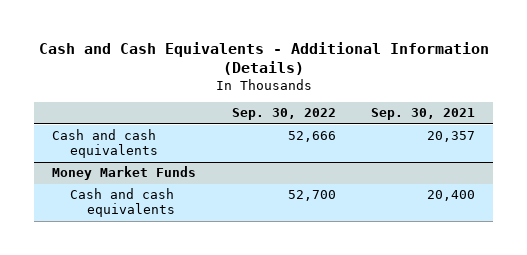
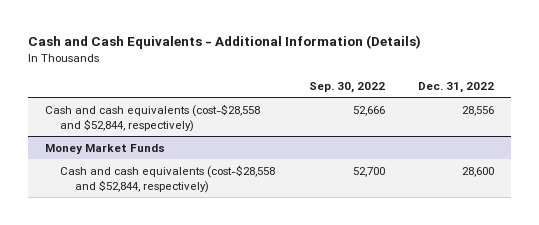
[371,108,476,121] Sep. 30, 2021 -> none
none -> [417,81,494,93] Dec. 31, 2022
[52,129,158,159] Cash and cash equivalents -> [44,103,260,132] Cash and cash equivalents (cost-$28,558 and $52,844, respectively)
[69,188,176,218] Cash and cash equivalents -> [60,164,276,193] Cash and cash equivalents (cost-$28,558 and $52,844, respectively)

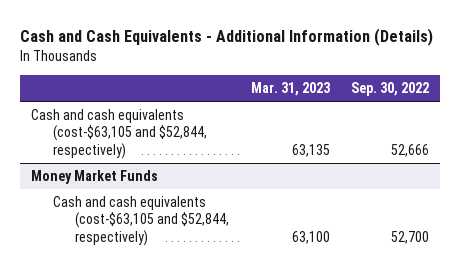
[417,81,494,93] Dec. 31, 2022 -> none
none -> [250,82,330,97] Mar. 31, 2023
[44,103,260,132] Cash and cash equivalents (cost-$28,558 and $52,844, respectively) -> [31,108,207,159] Cash and cash equivalents (cost-$63,105 and $52,844, respectively)
[60,164,276,193] Cash and cash equivalents (cost-$28,558 and $52,844, respectively) -> [52,195,229,246] Cash and cash equivalents (cost-$63,105 and $52,844, respectively)

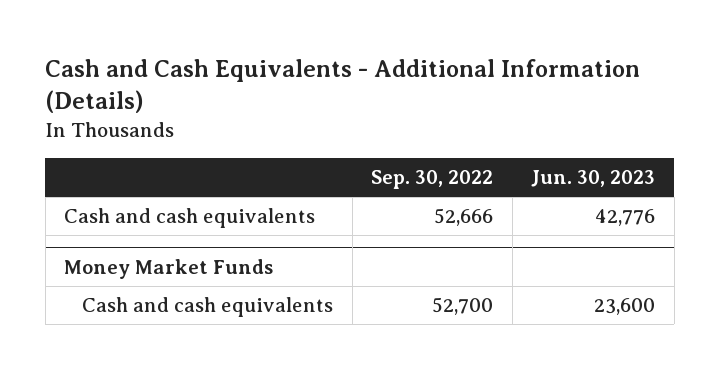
[250,82,330,97] Mar. 31, 2023 -> none
none -> [531,170,656,188] Jun. 30, 2023
[31,108,207,159] Cash and cash equivalents (cost-$63,105 and $52,844, respectively) -> [64,208,316,229] Cash and cash equivalents
[52,195,229,246] Cash and cash equivalents (cost-$63,105 and $52,844, respectively) -> [82,297,334,318] Cash and cash equivalents

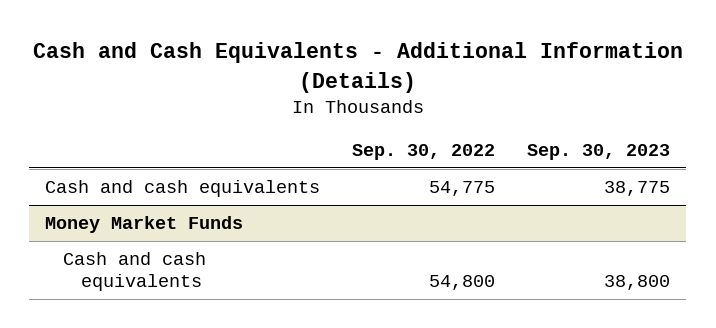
[531,170,656,188] Jun. 30, 2023 -> none
none -> [527,143,671,160] Sep. 30, 2023
[434,208,494,227] 52,666 -> [429,181,496,197] 54,775
[432,297,494,316] 52,700 -> [429,275,496,291] 54,800

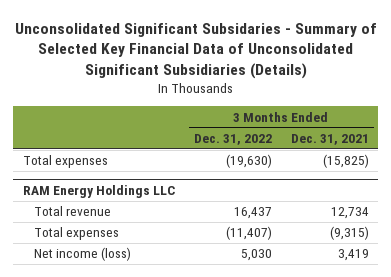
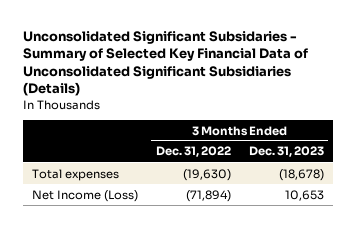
[290,133,369,145] Dec. 31, 2021 -> none
none -> [248,146,324,158] Dec. 31, 2023
[22,184,175,198] RAM Energy Holdings LLC -> none
[33,206,111,217] Total revenue -> none
[33,227,119,241] Total expenses -> none
[33,247,131,262] Net income (loss) -> [31,189,138,202] Net Income (Loss)
[240,249,272,262] 5,030 -> [185,189,231,202] (71,894)

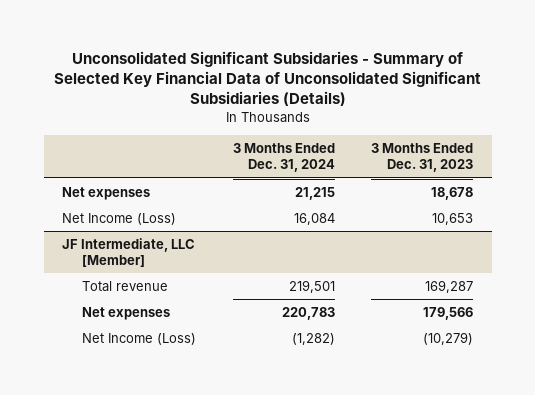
[155,146,231,158] Dec. 31, 2022 -> none
none -> [232,142,335,173] 3 Months Ended Dec. 31, 2024
[31,168,119,181] Total expenses -> [61,186,150,200] Net expenses
[278,168,324,181] (18,678) -> [431,186,474,200] 18,678
none -> [61,237,195,268] JF Intermediate, LLC [Member]
none -> [81,280,168,292] Total revenue
none -> [81,306,170,320] Net expenses
none -> [81,332,196,345] Net Income (Loss)

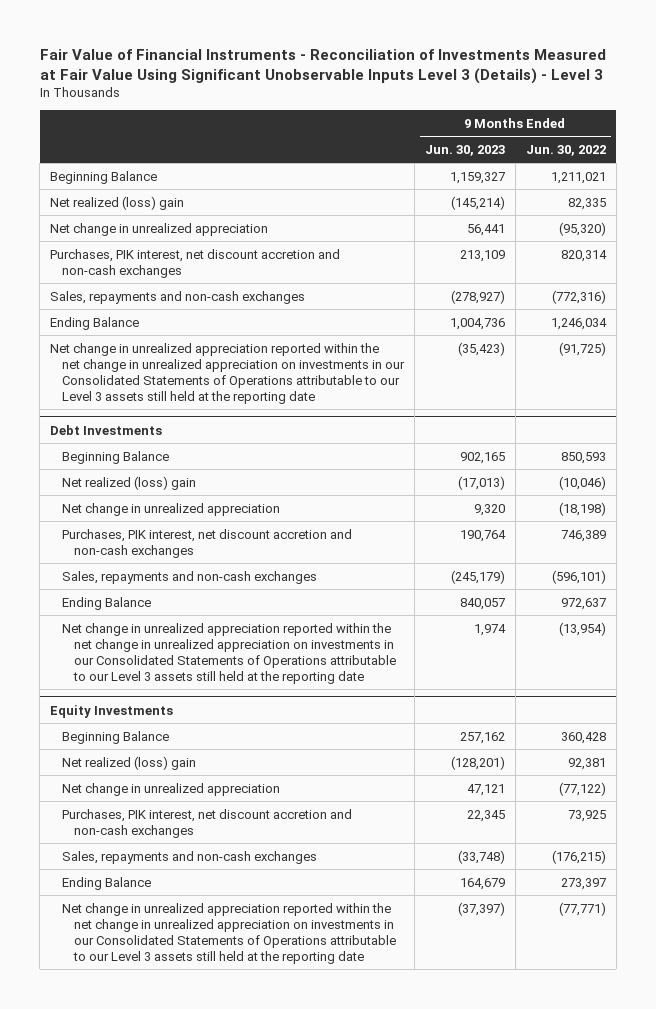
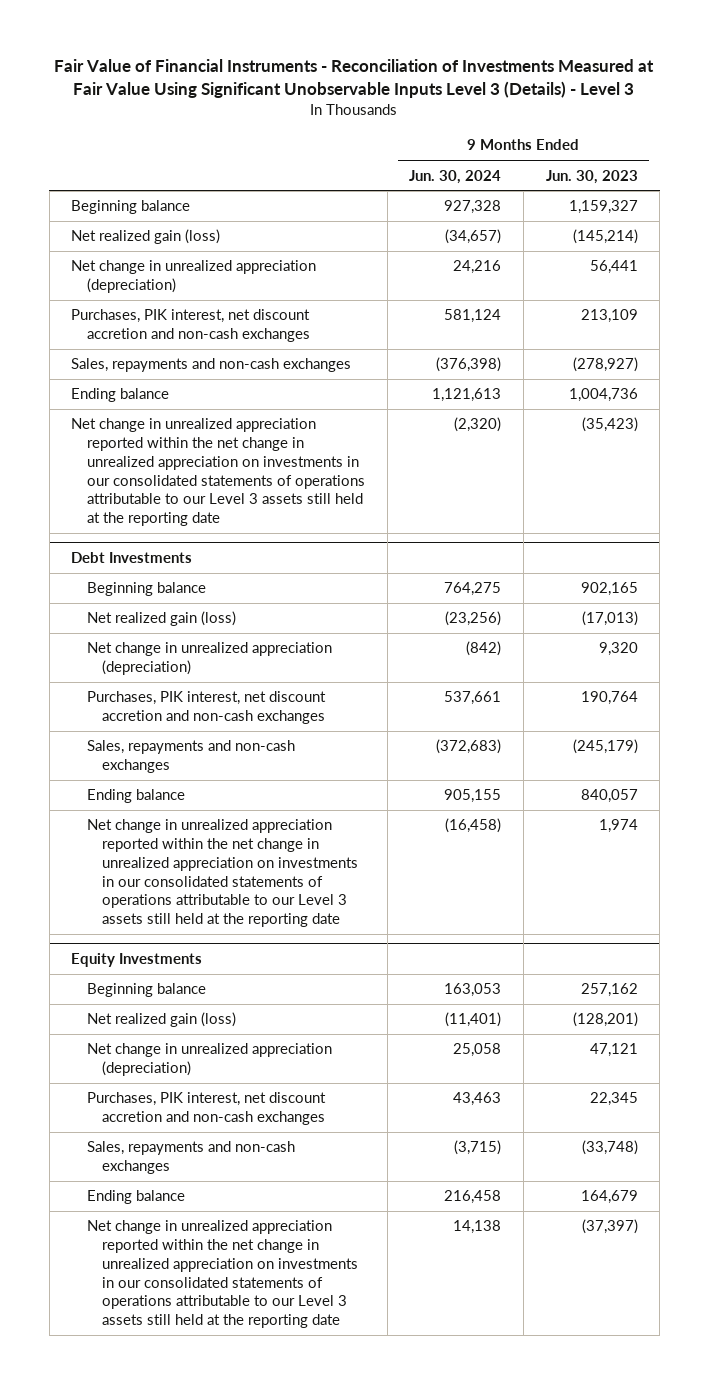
[525,144,606,156] Jun. 30, 2022 -> none
none -> [409,169,502,184] Jun. 30, 2024
[49,170,157,184] Beginning Balance -> [71,200,191,215] Beginning balance
[49,195,184,210] Net realized (loss) gain -> [71,229,221,245] Net realized gain (loss)
[49,222,268,236] Net change in unrealized appreciation -> [71,260,317,294] Net change in unrealized appreciation (depreciation)
[49,316,139,330] Ending Balance -> [71,388,170,403] Ending balance
[49,342,406,404] Net change in unrealized appreciation reported within the net change in unrealized appreciation on investments in our Consolidated Statements of Operations attributable to our Level 3 assets still held at the reporting date -> [71,418,365,527] Net change in unrealized appreciation reported within the net change in unrealized appreciation on investments in our consolidated statements of operations attributable to our Level 3 assets still held at the reporting date
[62,450,170,464] Beginning Balance -> [86,582,206,597] Beginning balance
[62,475,197,490] Net realized (loss) gain -> [86,611,236,627] Net realized gain (loss)
[62,502,281,516] Net change in unrealized appreciation -> [86,642,332,676] Net change in unrealized appreciation (depreciation)
[62,596,152,610] Ending Balance -> [86,789,185,804] Ending balance
[62,622,397,684] Net change in unrealized appreciation reported within the net change in unrealized appreciation on investments in our Consolidated Statements of Operations attributable to our Level 3 assets still held at the reporting date -> [86,819,359,928] Net change in unrealized appreciation reported within the net change in unrealized appreciation on investments in our consolidated statements of operations attributable to our Level 3 assets still held at the reporting date
[62,730,170,744] Beginning Balance -> [86,983,206,998] Beginning balance
[62,755,197,770] Net realized (loss) gain -> [86,1012,236,1028] Net realized gain (loss)
[62,782,281,796] Net change in unrealized appreciation -> [86,1043,332,1077] Net change in unrealized appreciation (depreciation)
[62,876,152,890] Ending Balance -> [86,1190,185,1205] Ending balance
[62,902,397,964] Net change in unrealized appreciation reported within the net change in unrealized appreciation on investments in our Consolidated Statements of Operations attributable to our Level 3 assets still held at the reporting date -> [86,1220,359,1329] Net change in unrealized appreciation reported within the net change in unrealized appreciation on investments in our consolidated statements of operations attributable to our Level 3 assets still held at the reporting date

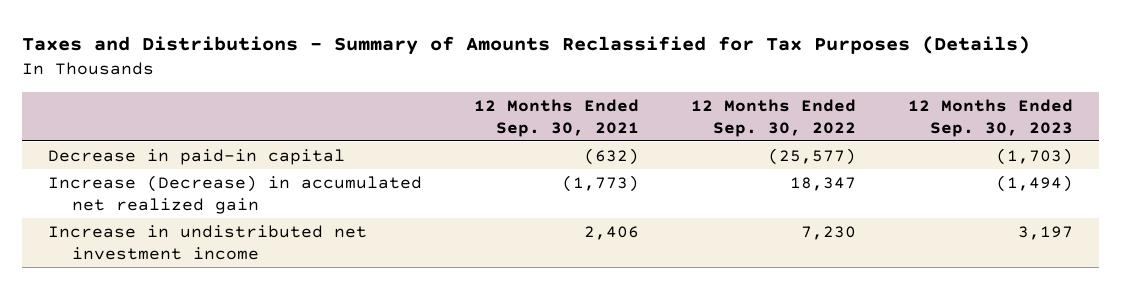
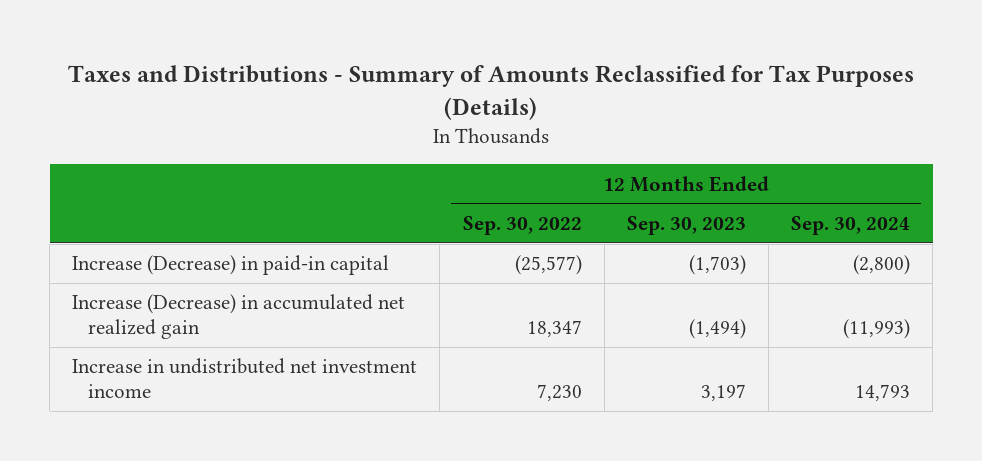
[474,98,640,137] 12 Months Ended Sep. 30, 2021 -> none
none -> [791,216,911,236] Sep. 30, 2024
[48,148,346,165] Decrease in paid-in capital -> [72,255,390,276] Increase (Decrease) in paid-in capital

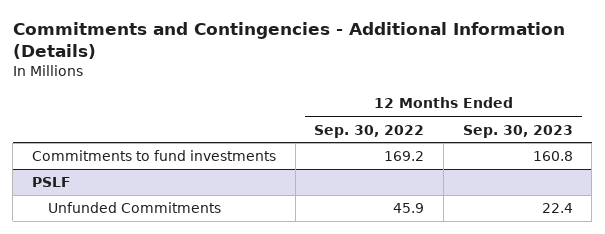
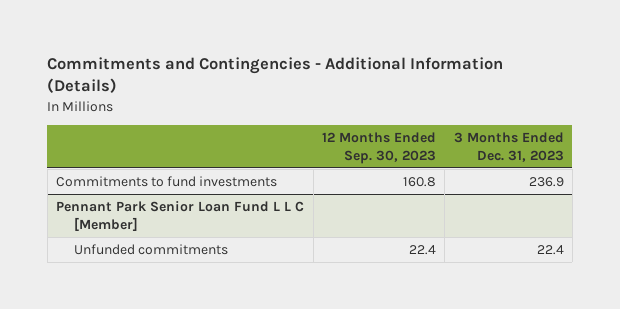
[314,124,425,138] Sep. 30, 2022 -> none
none -> [453,131,564,162] 3 Months Ended Dec. 31, 2023
[32,177,72,188] PSLF -> [56,200,305,232] Pennant Park Senior Loan Fund L L C [Member]
[47,202,221,214] Unfunded Commitments -> [73,243,228,255] Unfunded commitments

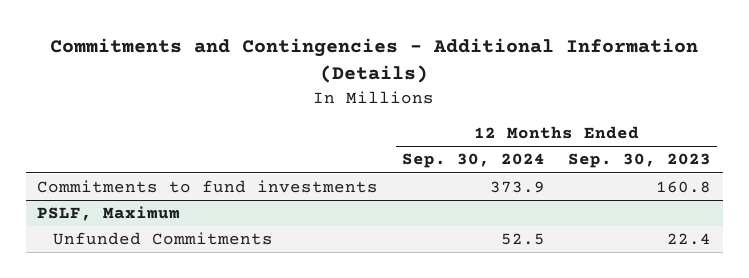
[453,131,564,162] 3 Months Ended Dec. 31, 2023 -> none
none -> [401,153,545,169] Sep. 30, 2024
[56,200,305,232] Pennant Park Senior Loan Fund L L C [Member] -> none
none -> [37,206,181,222] PSLF, Maximum
[73,243,228,255] Unfunded commitments -> [52,232,273,246] Unfunded Commitments

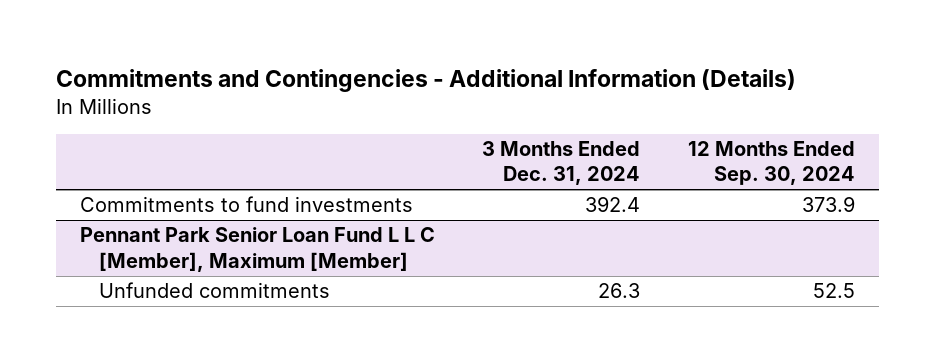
[568,153,712,169] Sep. 30, 2023 -> none
none -> [482,140,641,186] 3 Months Ended Dec. 31, 2024
[37,206,181,222] PSLF, Maximum -> none
none -> [79,227,435,272] Pennant Park Senior Loan Fund L L C [Member], Maximum [Member]
[52,232,273,246] Unfunded Commitments -> [98,282,330,299] Unfunded commitments

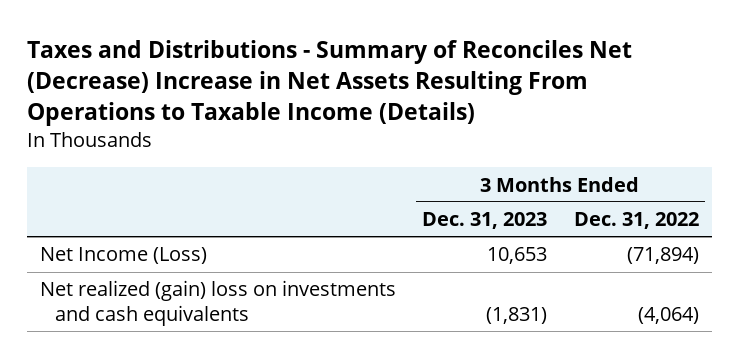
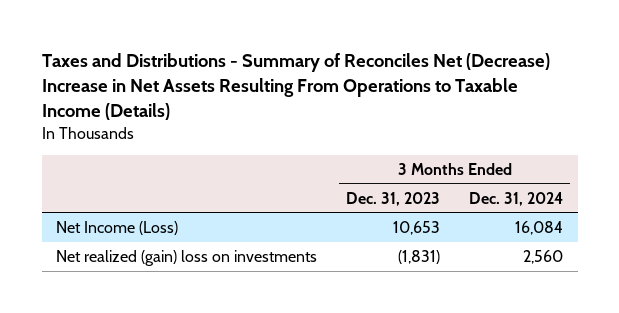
[573,212,699,230] Dec. 31, 2022 -> none
none -> [469,191,564,206] Dec. 31, 2024
[40,280,397,326] Net realized (gain) loss on investments and cash equivalents -> [56,249,318,266] Net realized (gain) loss on investments

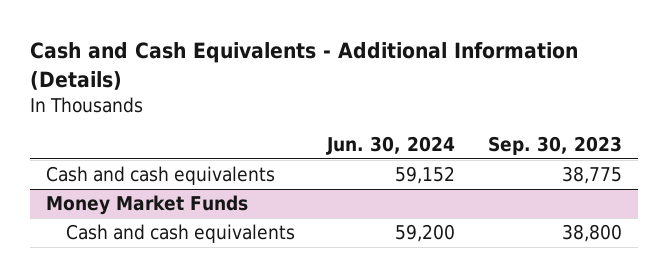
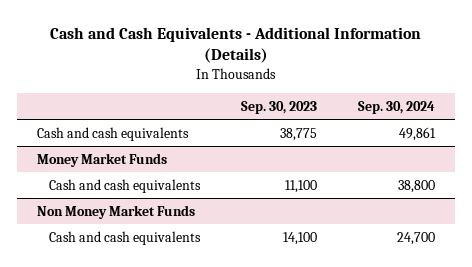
[326,136,456,156] Jun. 30, 2024 -> none
none -> [357,100,435,114] Sep. 30, 2024
[561,224,622,243] 38,800 -> [284,179,317,193] 11,100
none -> [37,204,196,219] Non Money Market Funds
none -> [48,230,201,245] Cash and cash equivalents

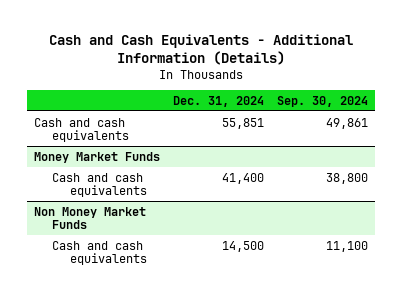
[240,100,317,114] Sep. 30, 2023 -> none
none -> [172,95,264,107] Dec. 31, 2024
[396,231,435,245] 24,700 -> [326,240,369,252] 11,100

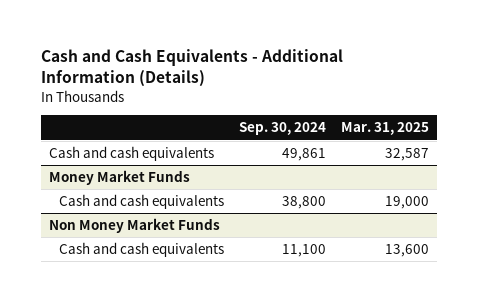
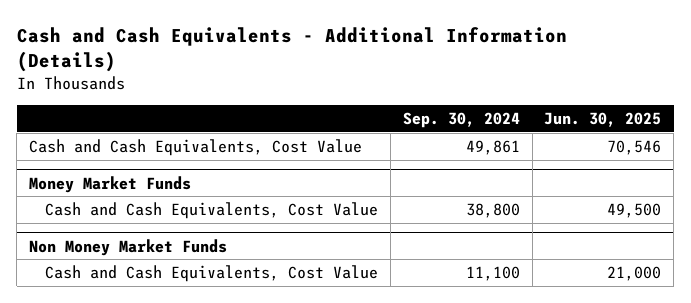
[341,122,430,136] Mar. 31, 2025 -> none
none -> [544,111,662,127] Jun. 30, 2025
[48,146,214,162] Cash and cash equivalents -> [29,138,363,156] Cash and Cash Equivalents, Cost Value
[59,194,225,210] Cash and cash equivalents -> [44,201,378,219] Cash and Cash Equivalents, Cost Value
[59,242,225,258] Cash and cash equivalents -> [44,264,378,282] Cash and Cash Equivalents, Cost Value

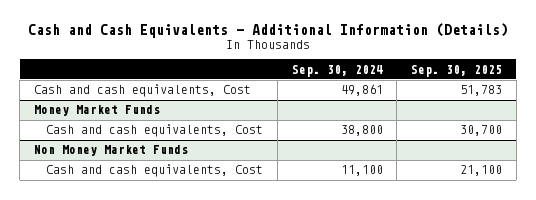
[544,111,662,127] Jun. 30, 2025 -> none
none -> [411,64,503,77] Sep. 30, 2025
[29,138,363,156] Cash and Cash Equivalents, Cost Value -> [34,84,252,98] Cash and cash equivalents, Cost
[44,201,378,219] Cash and Cash Equivalents, Cost Value -> [46,124,264,138] Cash and cash equivalents, Cost
[44,264,378,282] Cash and Cash Equivalents, Cost Value -> [46,164,264,178] Cash and cash equivalents, Cost

